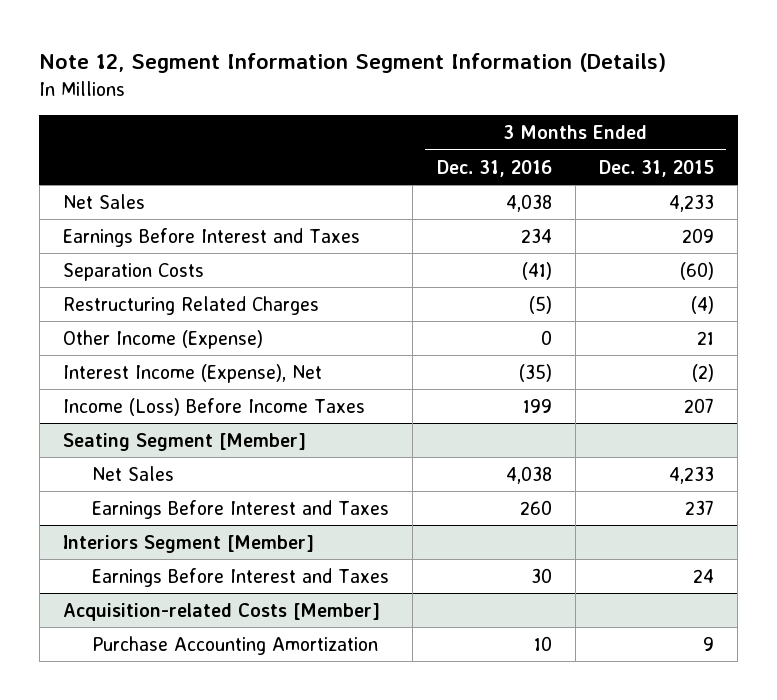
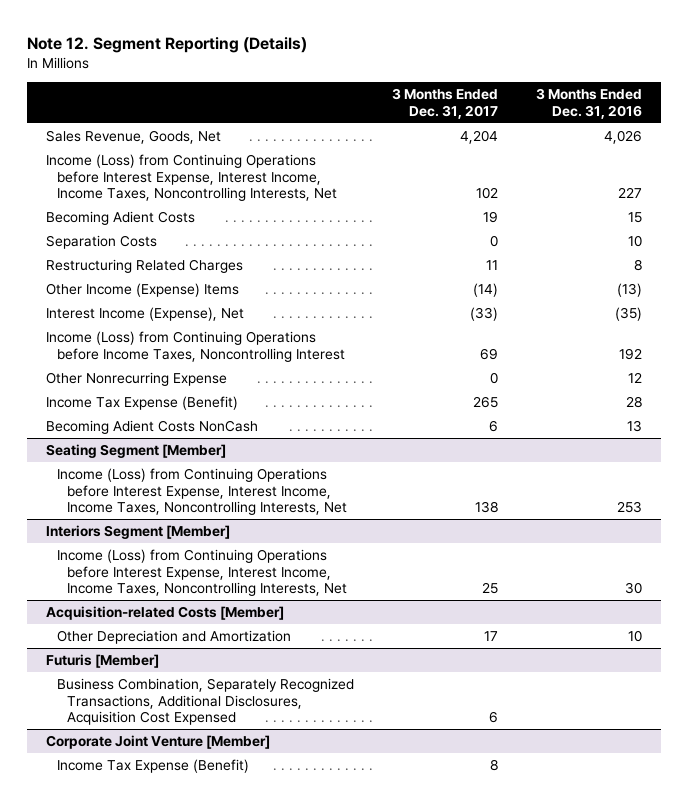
[39,53,667,74] Note 12, Segment Information Segment Information (Details) -> [27,37,308,54] Note 12. Segment Reporting (Details)
[598,159,714,177] Dec. 31, 2015 -> none
none -> [391,88,498,119] 3 Months Ended Dec. 31, 2017
[62,193,145,209] Net Sales -> [46,129,222,144] Sales Revenue, Goods, Net
[505,193,552,212] 4,038 -> [604,129,643,144] 4,026
[62,227,360,247] Earnings Before Interest and Taxes -> [46,153,337,202] Income (Loss) from Continuing Operations before Interest Expense, Interest Income, Income Taxes, Noncontrolling Interests, Net
[520,227,552,243] 234 -> [618,187,643,199] 227
none -> [46,210,196,225] Becoming Adient Costs
[521,261,552,280] (41) -> [628,234,643,247] 10
[528,295,552,314] (5) -> [634,258,643,271] 8
[62,329,263,349] Other Income (Expense) -> [46,282,240,297] Other Income (Expense) Items
[540,329,552,345] 0 -> [617,282,643,297] (13)
[62,397,365,416] Income (Loss) Before Income Taxes -> [46,330,345,362] Income (Loss) from Continuing Operations before Income Taxes, Noncontrolling Interest
[522,398,552,413] 199 -> [619,347,643,360] 192
none -> [46,371,228,386] Other Nonrecurring Expense
none -> [46,395,239,410] Income Tax Expense (Benefit)
none -> [46,419,259,434] Becoming Adient Costs NonCash
[92,465,175,481] Net Sales -> none
[92,499,390,519] Earnings Before Interest and Taxes -> [56,467,348,516] Income (Loss) from Continuing Operations before Interest Expense, Interest Income, Income Taxes, Noncontrolling Interests, Net
[519,499,552,515] 260 -> [617,501,643,514] 253
[92,567,390,587] Earnings Before Interest and Taxes -> [56,548,348,597] Income (Loss) from Continuing Operations before Interest Expense, Interest Income, Income Taxes, Noncontrolling Interests, Net
[92,635,379,655] Purchase Accounting Amortization -> [56,629,291,644] Other Depreciation and Amortization
none -> [46,653,160,668] Futuris [Member]
none -> [56,677,354,726] Business Combination, Separately Recognized Transactions, Additional Disclosures, Acquisition Cost Expensed
none -> [46,734,271,749] Corporate Joint Venture [Member]
none -> [56,758,249,773] Income Tax Expense (Benefit)

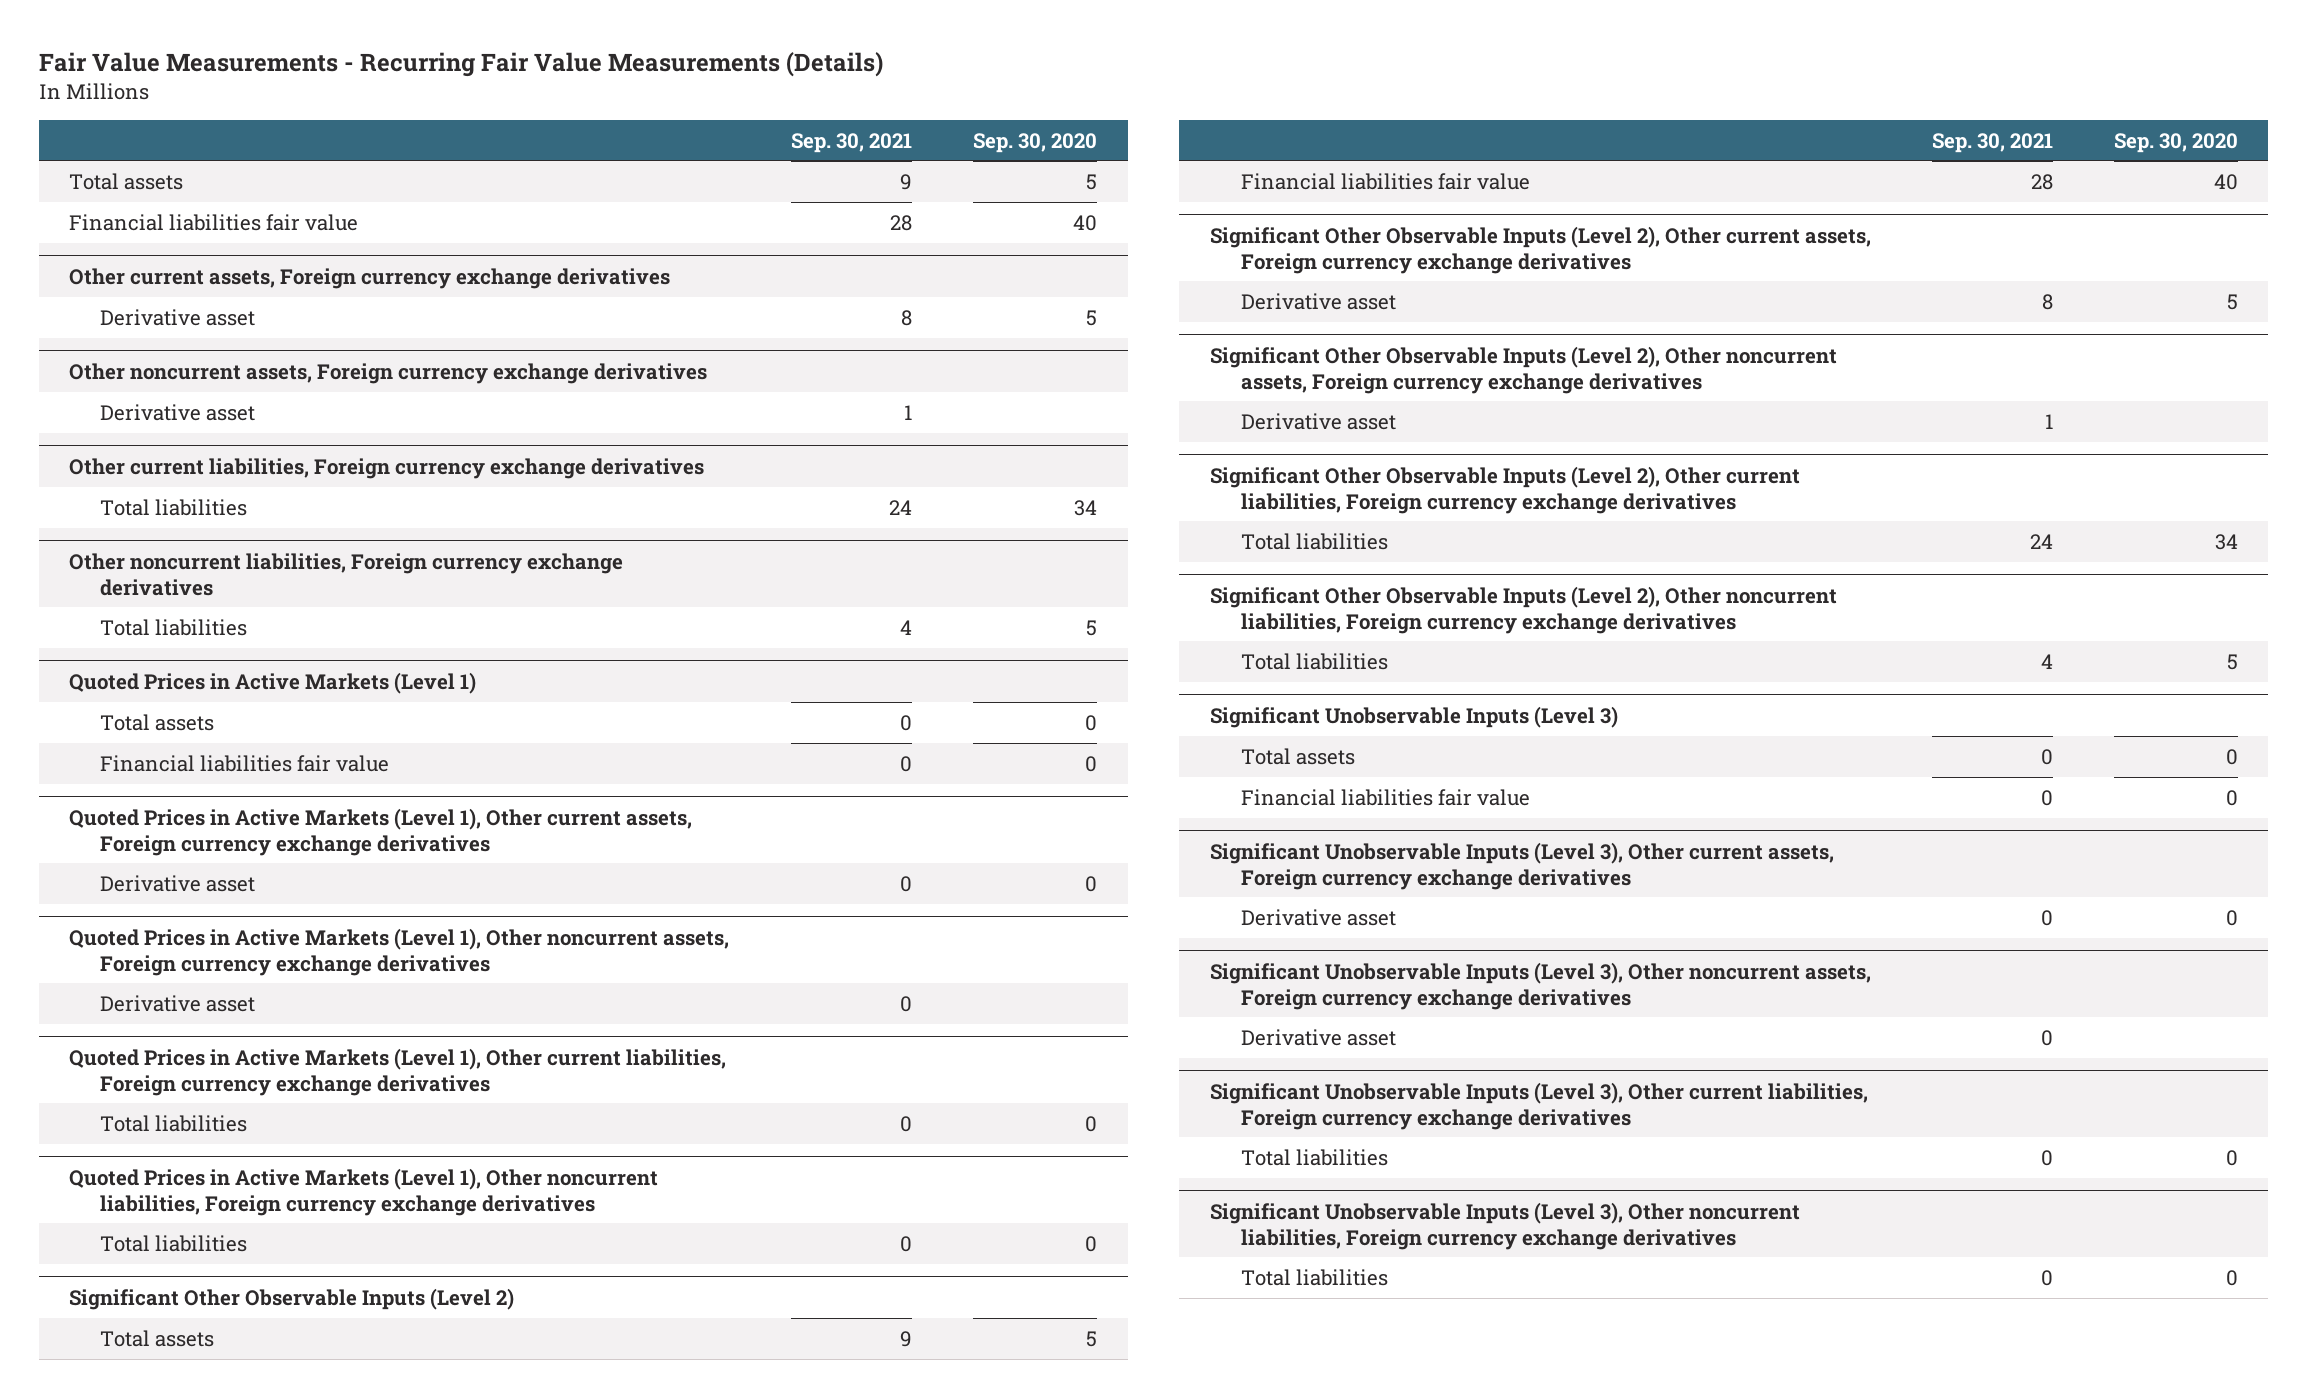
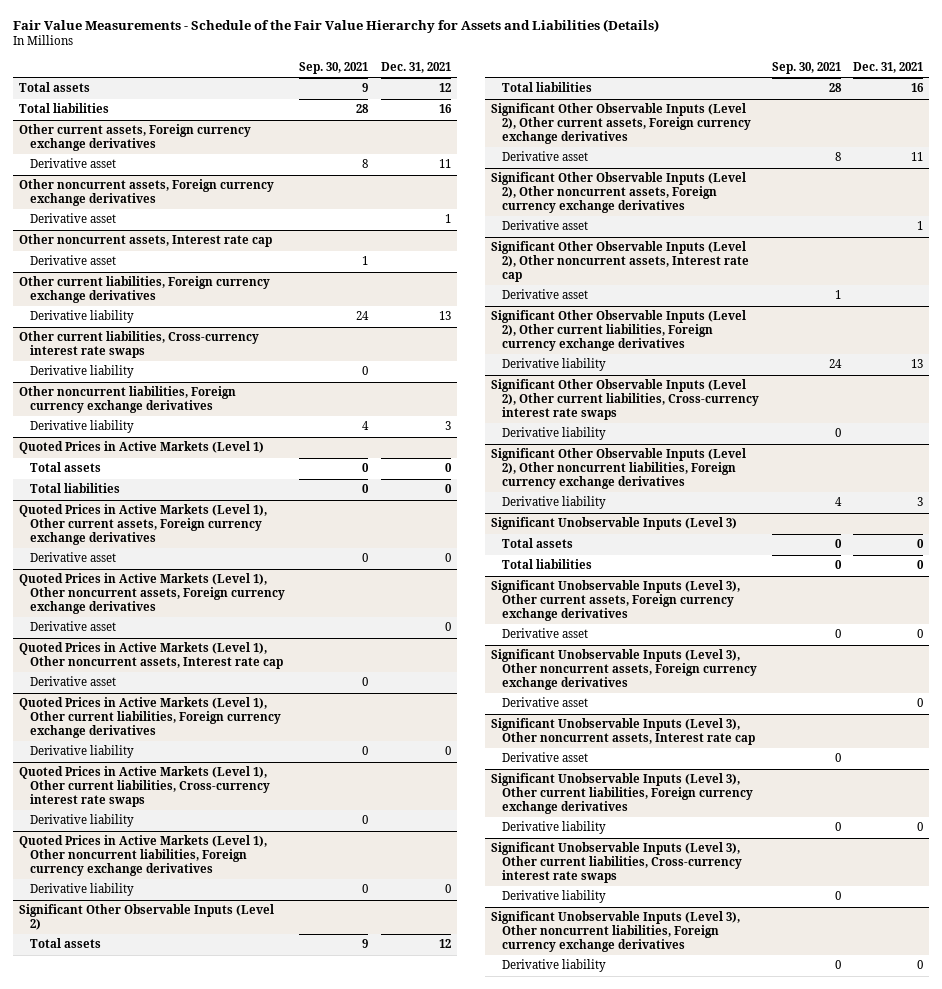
[38,52,883,78] Fair Value Measurements - Recurring Fair Value Measurements (Details) -> [12,19,659,34] Fair Value Measurements - Schedule of the Fair Value Hierarchy for Assets and Liabilities (Details)
[973,132,1098,153] Sep. 30, 2020 -> none
none -> [380,61,451,73] Dec. 31, 2021
[69,213,359,231] Financial liabilities fair value -> [18,103,109,114] Total liabilities
none -> [29,213,116,224] Derivative asset
none -> [18,234,272,248] Other noncurrent assets, Interest rate cap
[100,498,248,516] Total liabilities -> [29,310,134,324] Derivative liability
none -> [18,331,259,359] Other current liabilities, Cross-currency interest rate swaps
none -> [29,365,134,379] Derivative liability
[100,618,248,636] Total liabilities -> [29,420,134,434] Derivative liability
[100,754,390,772] Financial liabilities fair value -> [29,483,120,494] Total liabilities
none -> [29,621,116,632] Derivative asset
none -> [18,642,283,670] Quoted Prices in Active Markets (Level 1), Other noncurrent assets, Interest rate cap
[100,1114,248,1132] Total liabilities -> [29,745,134,759] Derivative liability
none -> [18,766,270,808] Quoted Prices in Active Markets (Level 1), Other current liabilities, Cross-currency interest rate swaps
none -> [29,814,134,828] Derivative liability
[100,1234,248,1252] Total liabilities -> [29,883,134,897] Derivative liability
[1241,172,1531,190] Financial liabilities fair value -> [502,82,593,93] Total liabilities
none -> [502,220,589,231] Derivative asset
none -> [491,241,750,283] Significant Other Observable Inputs (Level 2), Other noncurrent assets, Interest rate cap
[1241,532,1389,550] Total liabilities -> [502,358,607,372] Derivative liability
none -> [491,379,760,421] Significant Other Observable Inputs (Level 2), Other current liabilities, Cross-currency interest rate swaps
none -> [502,427,607,441] Derivative liability
[1241,652,1389,670] Total liabilities -> [502,496,607,510] Derivative liability
[1241,788,1531,806] Financial liabilities fair value -> [502,559,593,570] Total liabilities
none -> [502,697,589,708] Derivative asset
none -> [491,718,756,746] Significant Unobservable Inputs (Level 3), Other noncurrent assets, Interest rate cap
[1241,1148,1389,1166] Total liabilities -> [502,821,607,835] Derivative liability
none -> [491,842,743,884] Significant Unobservable Inputs (Level 3), Other current liabilities, Cross-currency interest rate swaps
none -> [502,890,607,904] Derivative liability
[1241,1268,1389,1286] Total liabilities -> [502,959,607,973] Derivative liability

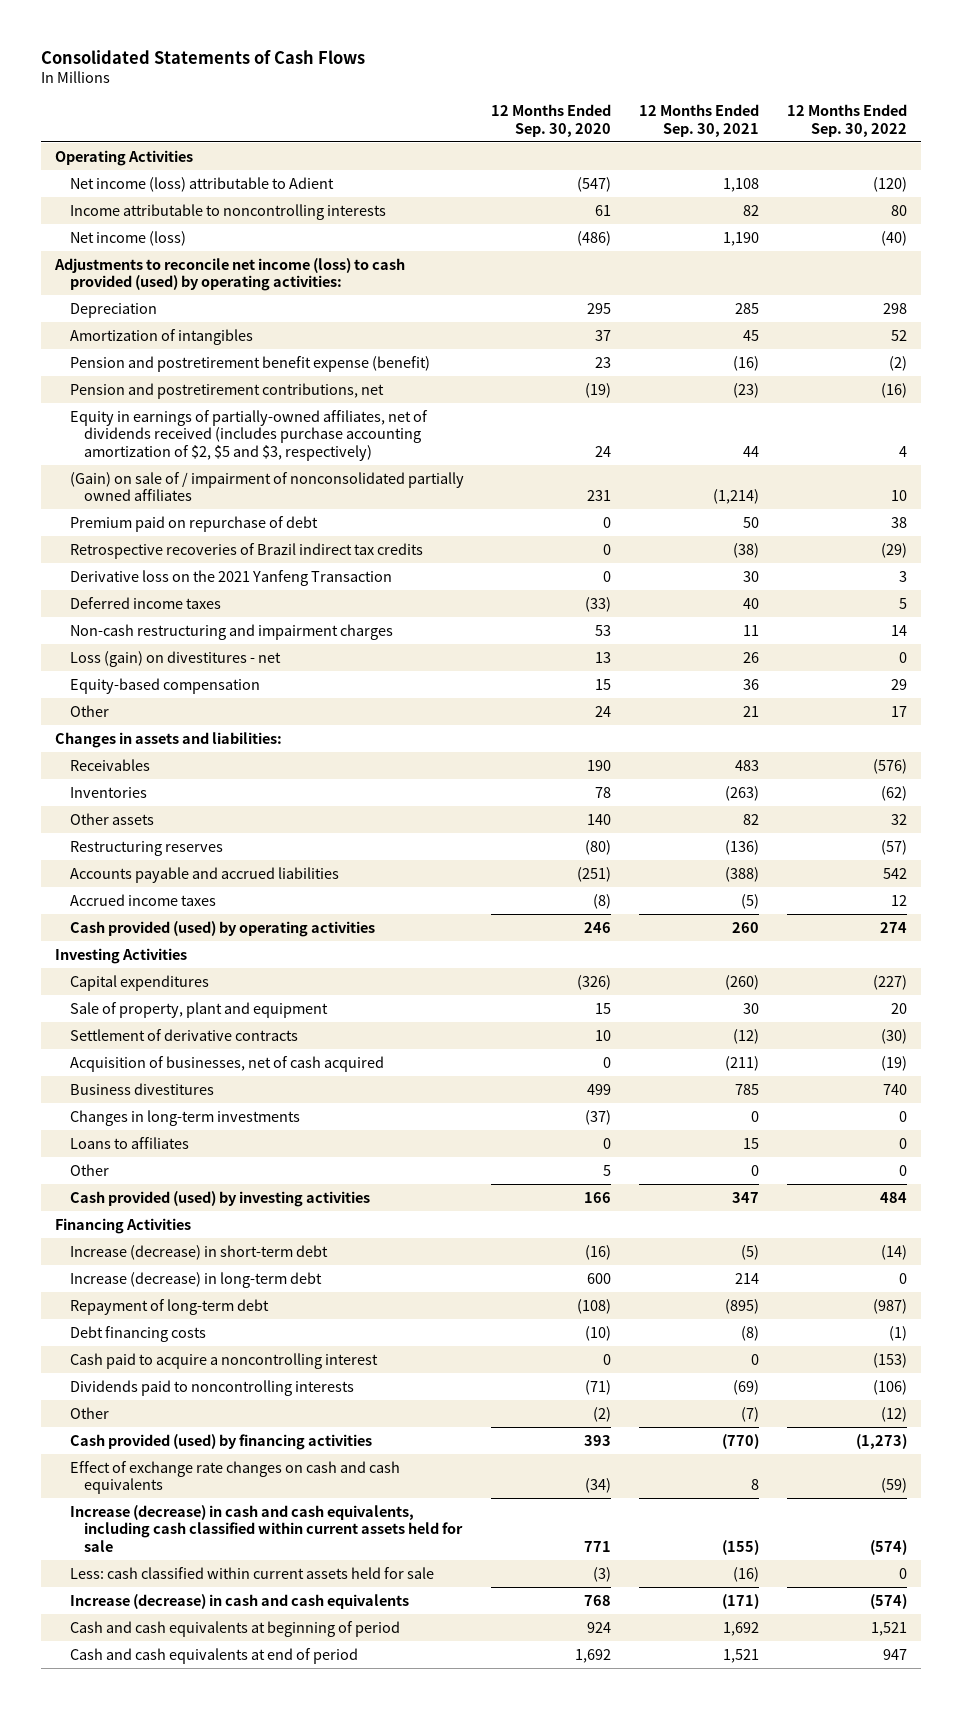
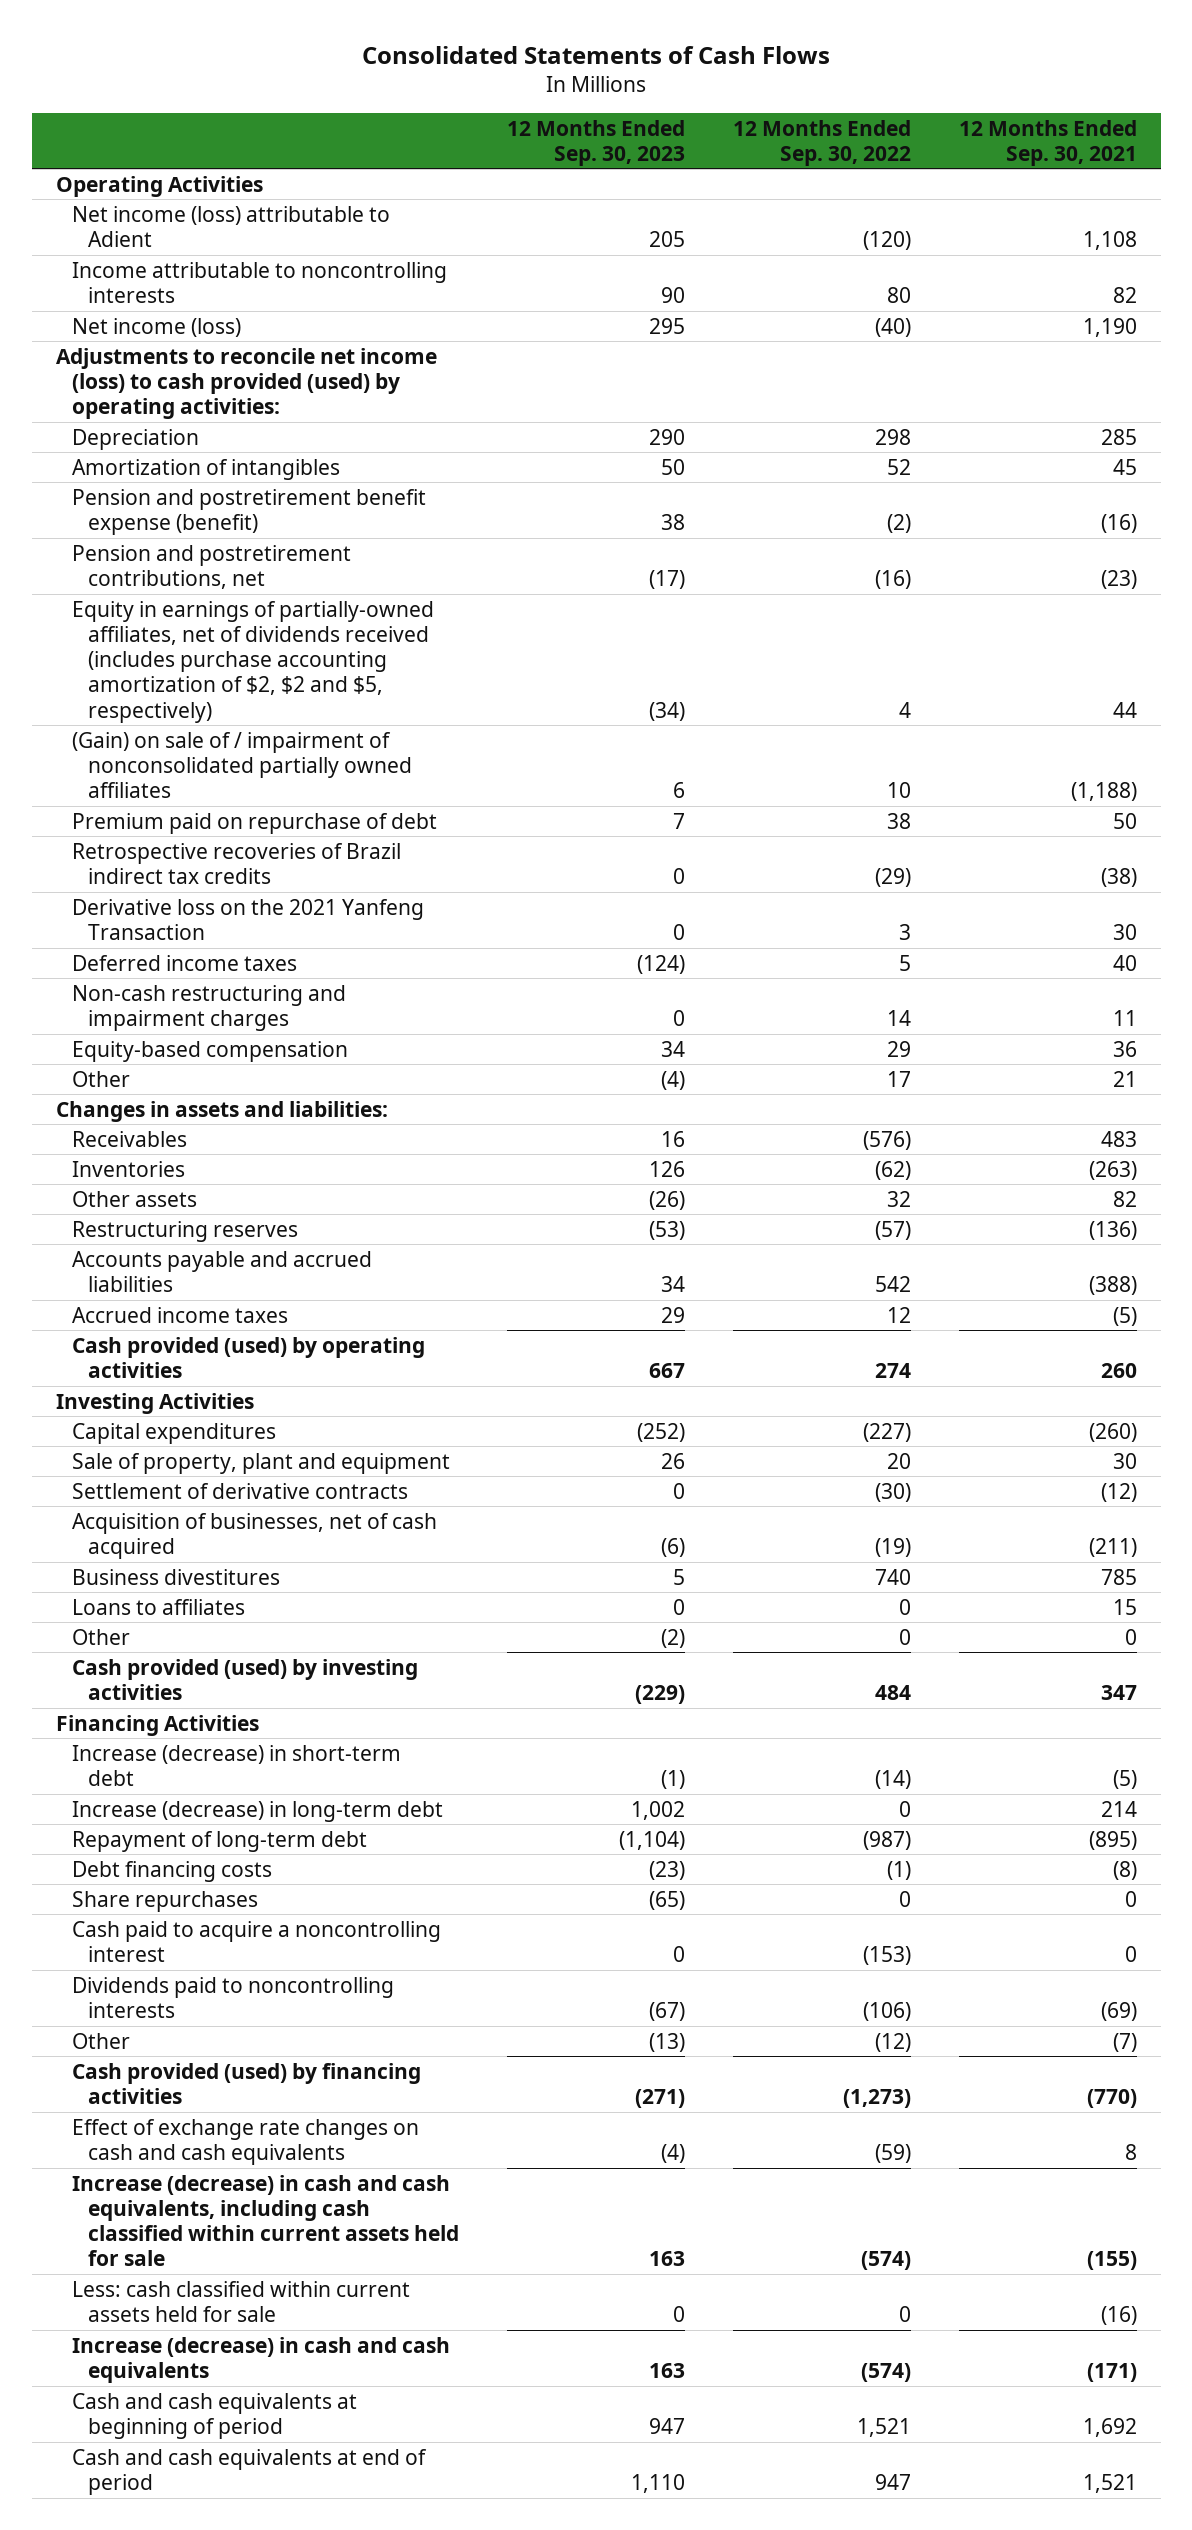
[491,104,612,137] 12 Months Ended Sep. 30, 2020 -> none
none -> [506,119,685,166] 12 Months Ended Sep. 30, 2023
[69,409,428,461] Equity in earnings of partially-owned affiliates, net of dividends received (includes purchase accounting amortization of $2, $5 and $3, respectively) -> [71,600,434,723] Equity in earnings of partially-owned affiliates, net of dividends received (includes purchase accounting amortization of $2, $2 and $5, respectively)
[713,489,760,505] (1,214) -> [1070,782,1137,802] (1,188)
[69,650,281,667] Loss (gain) on divestitures - net -> none
[69,1109,300,1126] Changes in long-term investments -> none
none -> [71,1890,258,1912] Share repurchases

